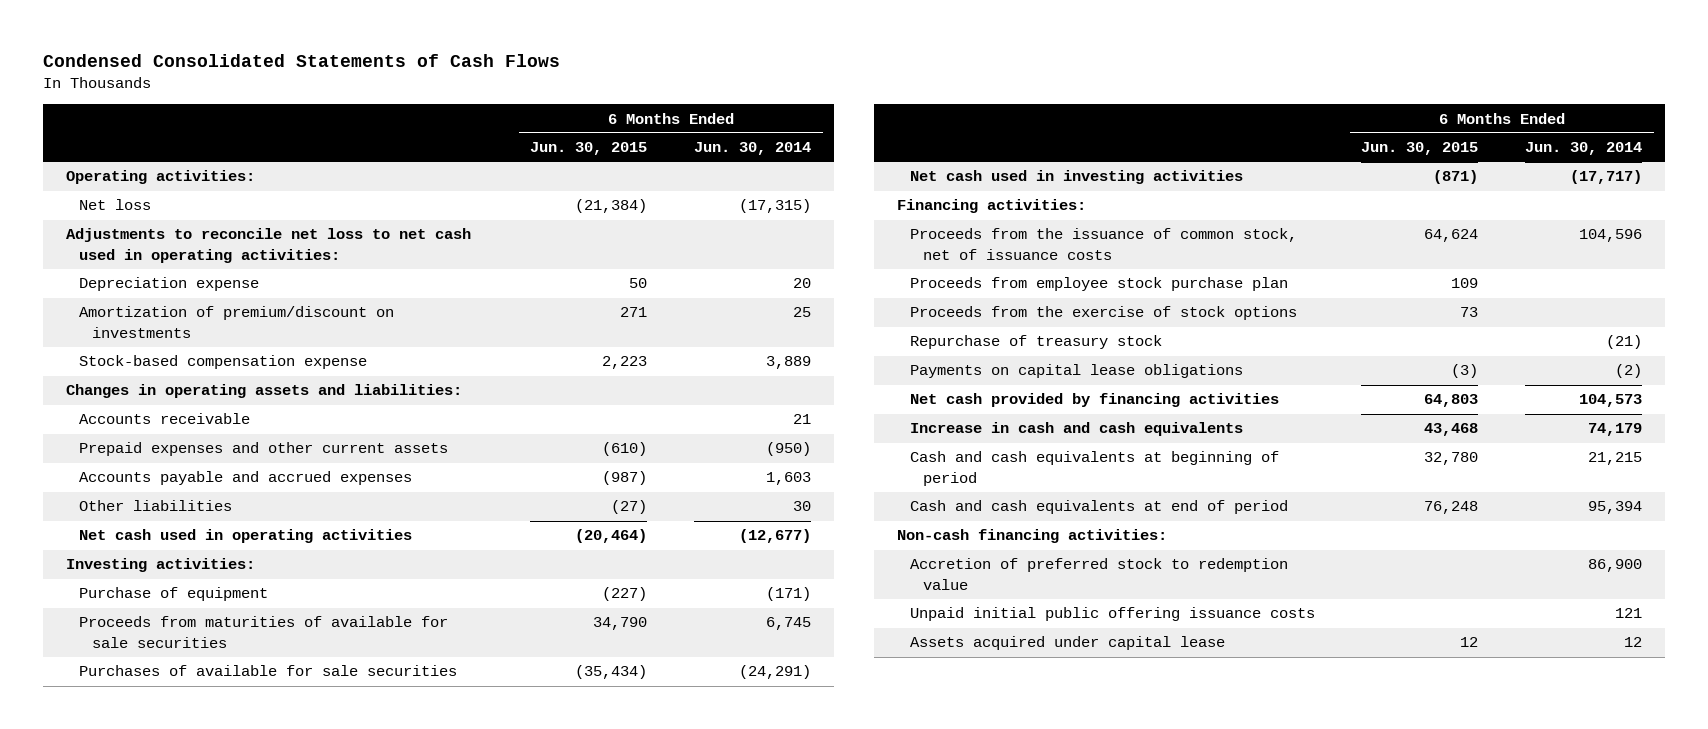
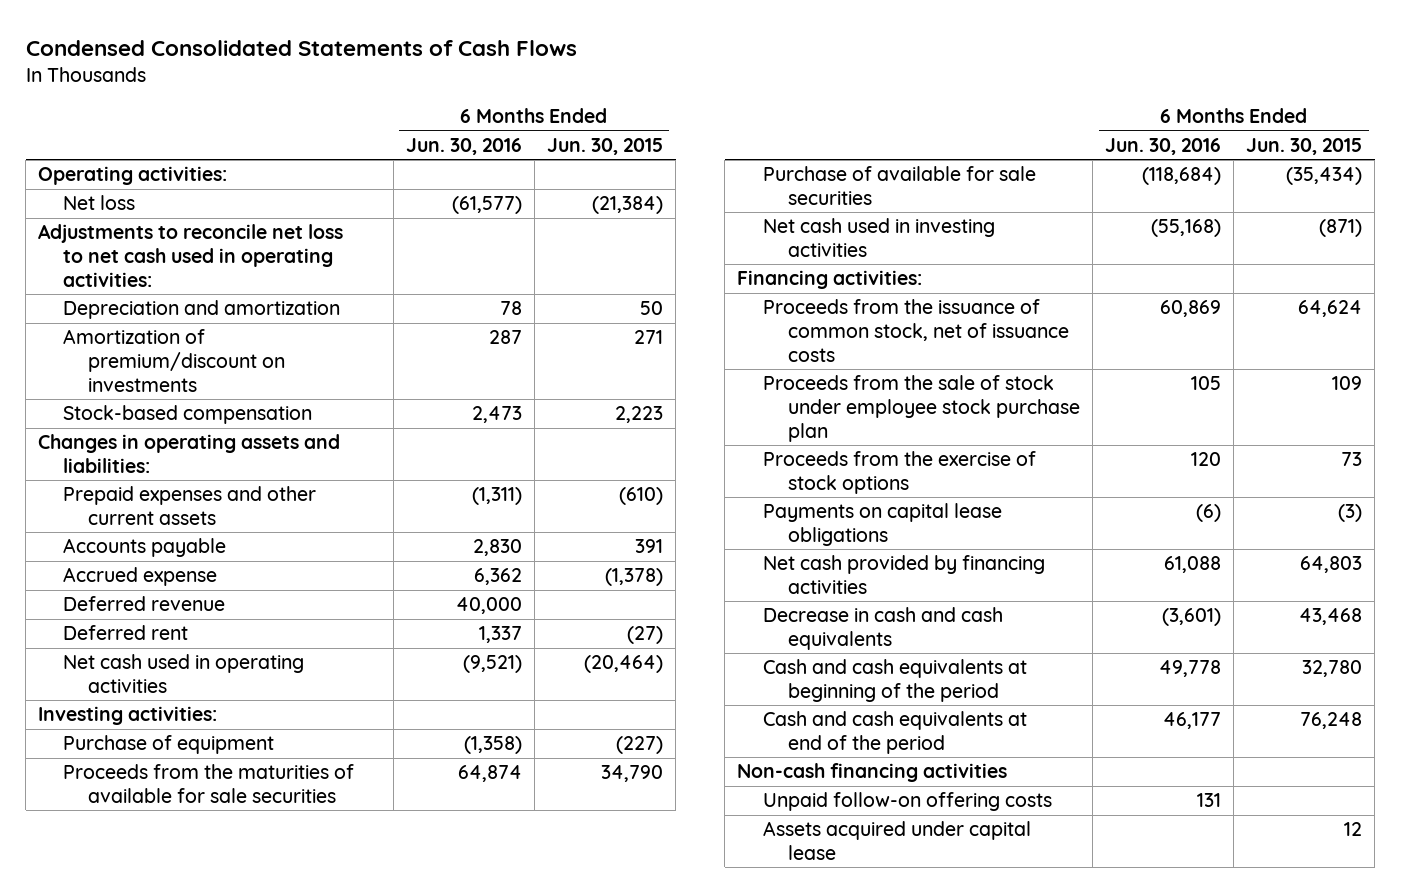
[694,142,812,156] Jun. 30, 2014 -> none
none -> [405,137,522,155] Jun. 30, 2016
[78,277,259,292] Depreciation expense -> none
none -> [63,300,341,320] Depreciation and amortization
[78,355,367,370] Stock-based compensation expense -> [63,405,313,425] Stock-based compensation
[78,413,250,425] Accounts receivable -> none
[78,471,412,486] Accounts payable and accrued expenses -> none
[78,500,232,512] Other liabilities -> none
none -> [63,538,227,558] Accounts payable
none -> [63,567,218,587] Accrued expense
none -> [63,596,226,612] Deferred revenue
none -> [63,625,189,641] Deferred rent
[78,616,448,648] Proceeds from maturities of available for sale securities -> [63,764,355,804] Proceeds from the maturities of available for sale securities
[78,665,457,677] Purchases of available for sale securities -> [762,166,1036,206] Purchase of available for sale securities
[909,277,1288,292] Proceeds from employee stock purchase plan -> [762,375,1080,442] Proceeds from the sale of stock under employee stock purchase plan
[909,335,1162,350] Repurchase of treasury stock -> none
[909,558,1288,590] Accretion of preferred stock to redemption value -> none
[909,607,1315,622] Unpaid initial public offering issuance costs -> none
[909,422,1243,437] Increase in cash and cash equivalents -> [762,607,1003,651] Decrease in cash and cash equivalents
[909,451,1279,486] Cash and cash equivalents at beginning of period -> [762,659,1027,703] Cash and cash equivalents at beginning of the period
[909,500,1288,515] Cash and cash equivalents at end of period -> [762,711,1027,755] Cash and cash equivalents at end of the period
[896,529,1167,544] Non-cash financing activities: -> [737,763,1008,783] Non-cash financing activities
none -> [762,792,1052,812] Unpaid follow-on offering costs

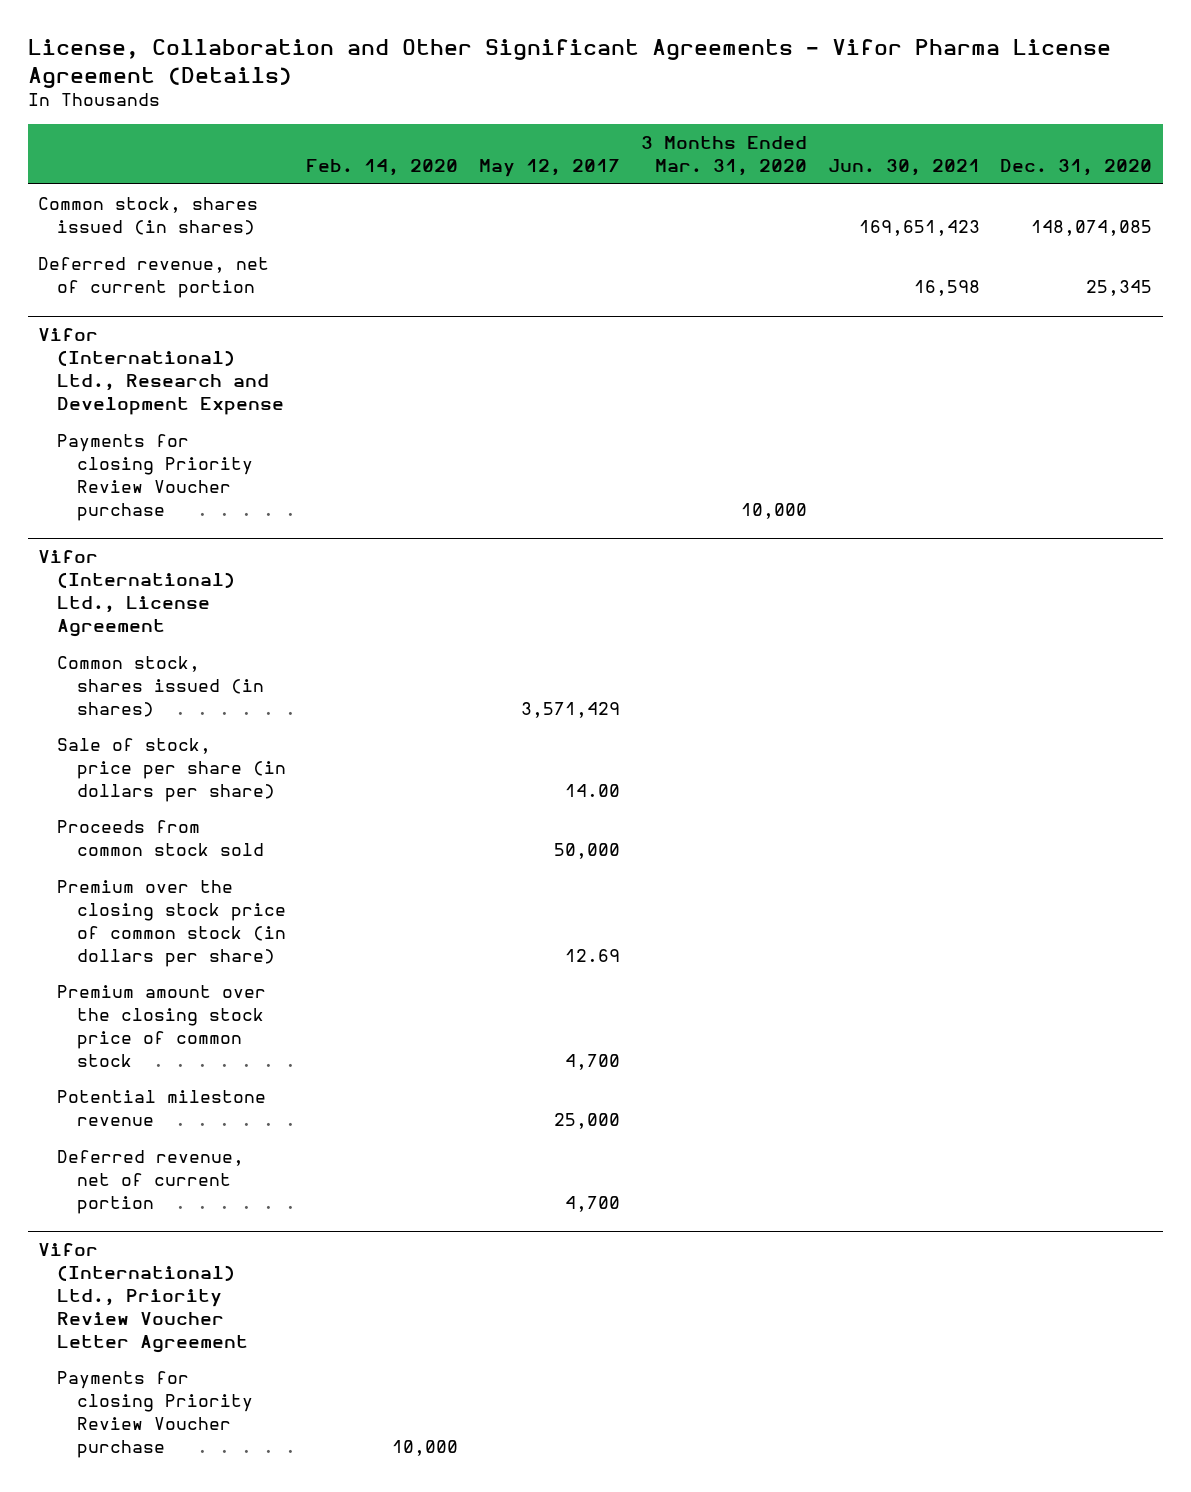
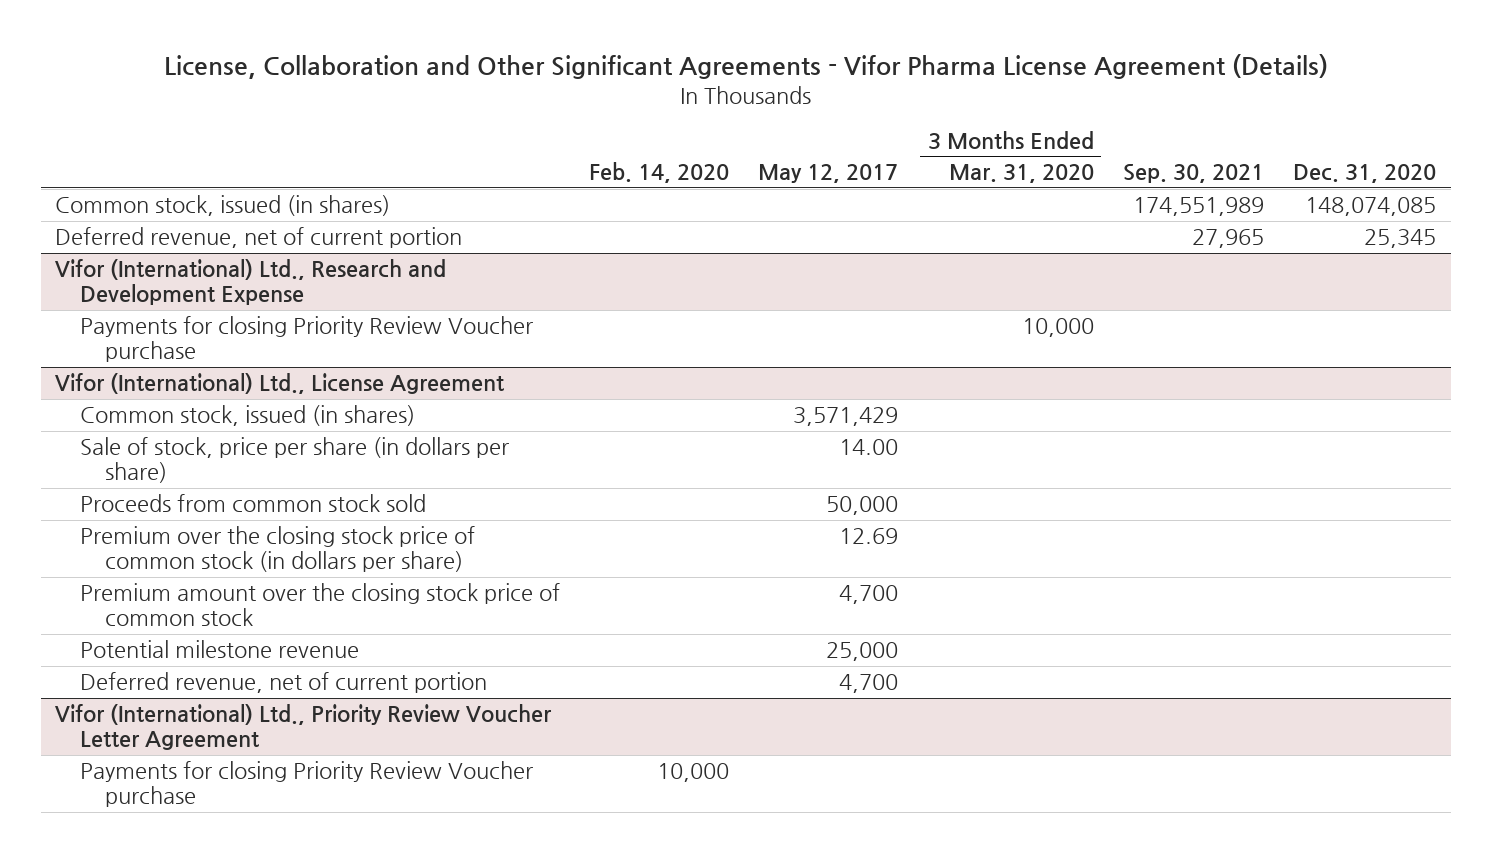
[827,159,980,177] Jun. 30, 2021 -> none
none -> [1123,164,1265,184] Sep. 30, 2021
[38,197,259,235] Common stock, shares issued (in shares) -> [55,195,391,217] Common stock, issued (in shares)
[57,656,264,717] Common stock, shares issued (in shares) -> [79,405,415,427] Common stock, issued (in shares)

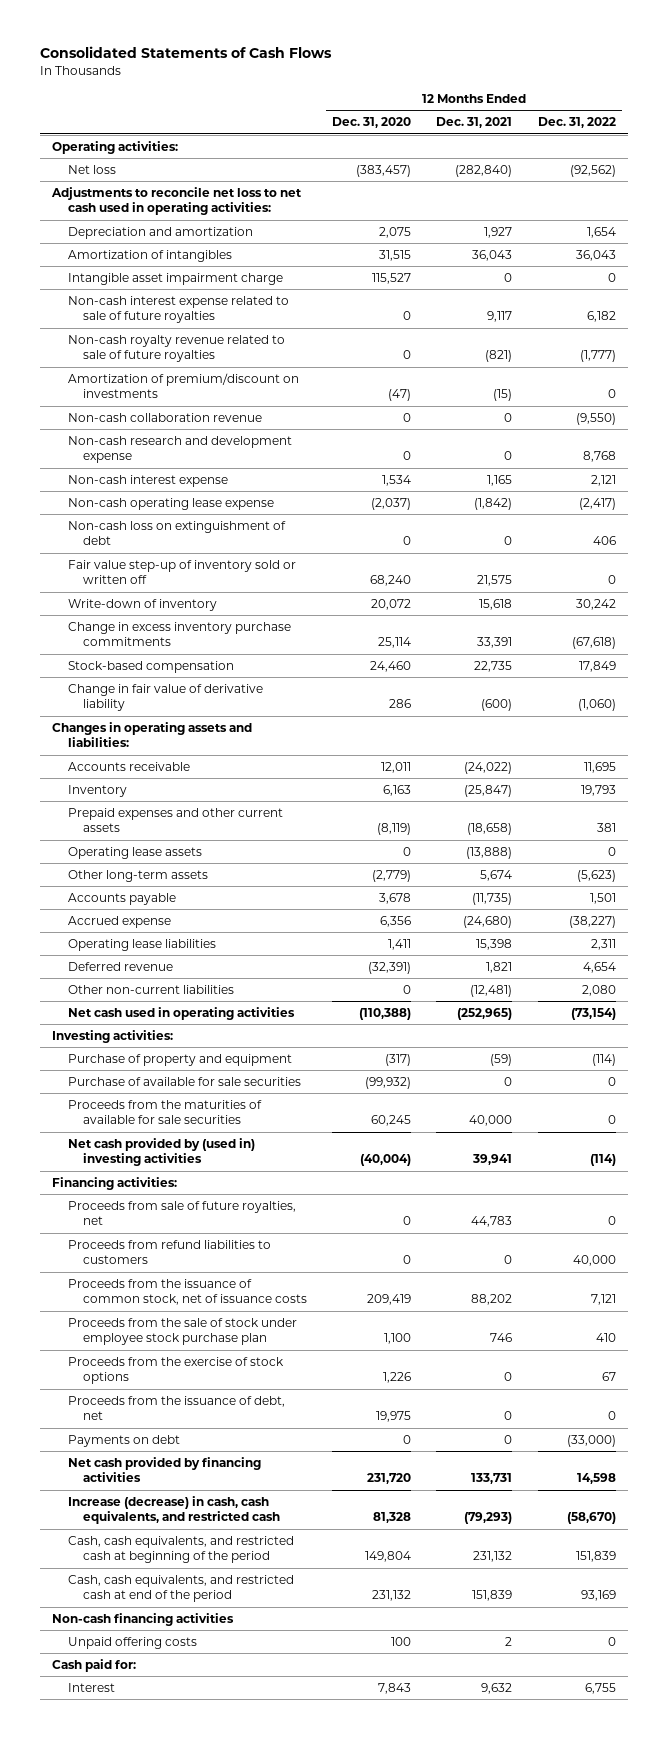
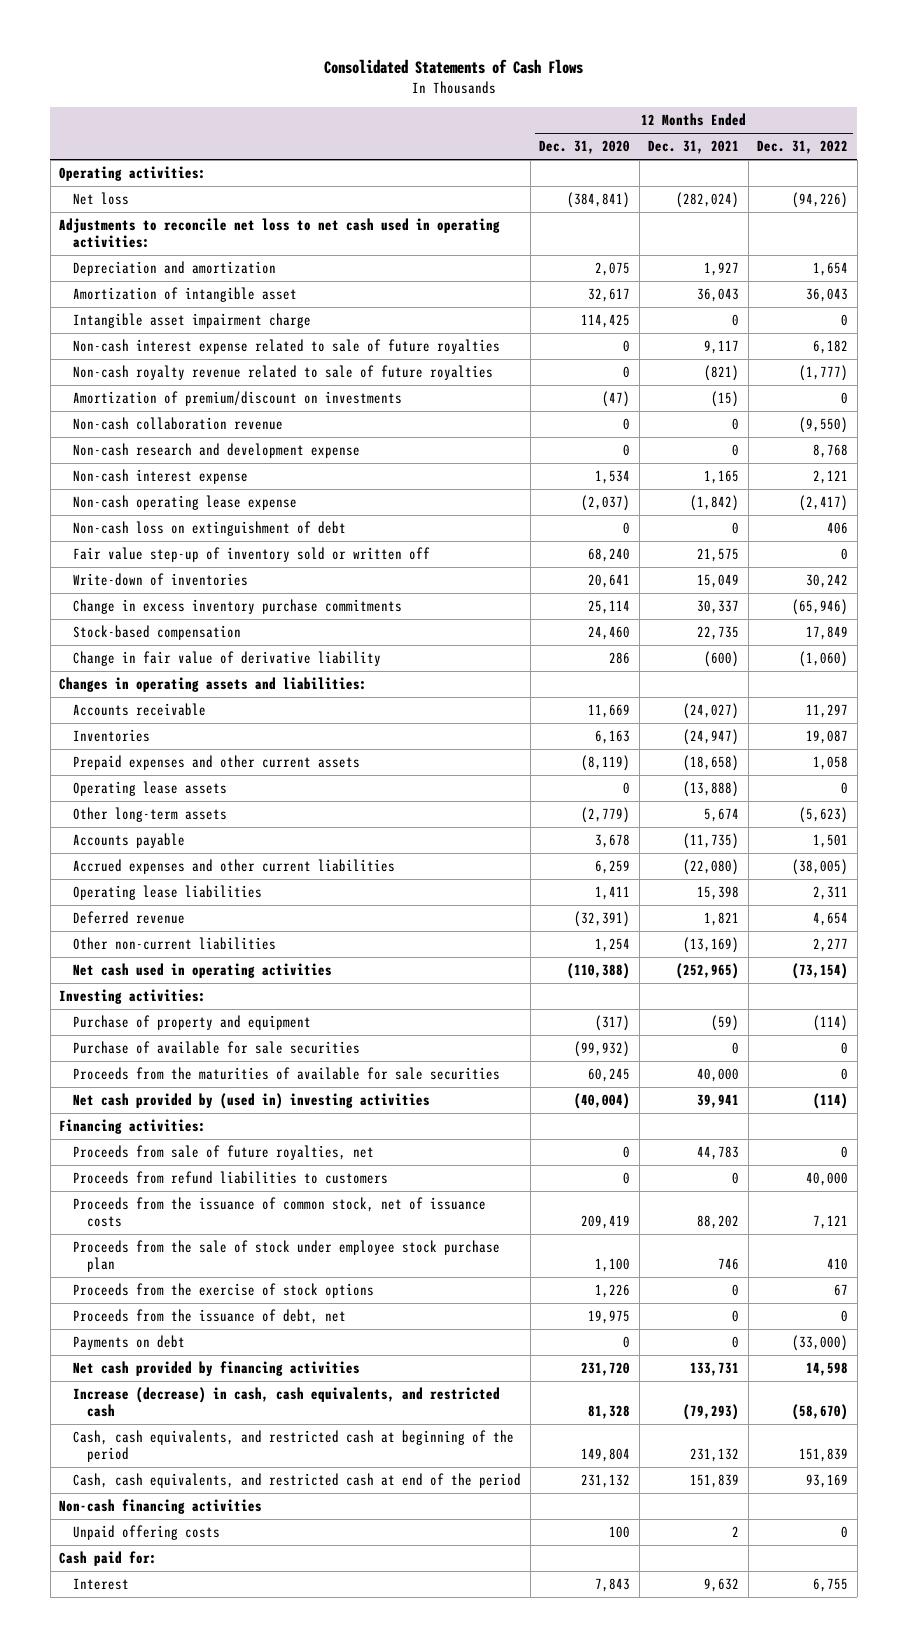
[356,164,412,177] (383,457) -> [567,192,631,209] (384,841)
[455,164,513,177] (282,840) -> [676,192,740,209] (282,024)
[569,164,616,177] (92,562) -> [792,192,849,209] (94,226)
[67,249,232,262] Amortization of intangibles -> [73,287,298,303] Amortization of intangible asset
[379,249,412,261] 31,515 -> [588,288,631,303] 32,617
[372,272,412,284] 115,527 -> [581,314,631,329] 114,425
[67,598,217,611] Write-down of inventory -> [73,573,249,587] Write-down of inventories
[371,598,412,610] 20,072 -> [588,574,631,589] 20,641
[479,598,513,610] 15,618 -> [697,574,740,589] 15,049
[477,637,513,649] 33,391 -> [697,600,740,615] 30,337
[571,637,616,650] (67,618) -> [792,599,849,616] (65,946)
[67,784,127,797] Inventory -> none
[381,761,412,773] 12,011 -> [588,704,631,719] 11,669
[464,761,513,774] (24,022) -> [683,703,740,720] (24,027)
[583,761,616,773] 11,695 -> [806,704,849,719] 11,297
none -> [73,729,151,743] Inventories
[596,823,616,833] 381 -> [813,756,849,771] 1,058
[67,915,171,928] Accrued expense -> none
none -> [73,859,396,875] Accrued expenses and other current liabilities
[403,984,412,994] 0 -> [595,938,631,953] 1,254
[470,984,513,997] (12,481) -> [683,937,740,954] (13,169)
[581,984,616,996] 2,080 -> [813,938,849,953] 2,277

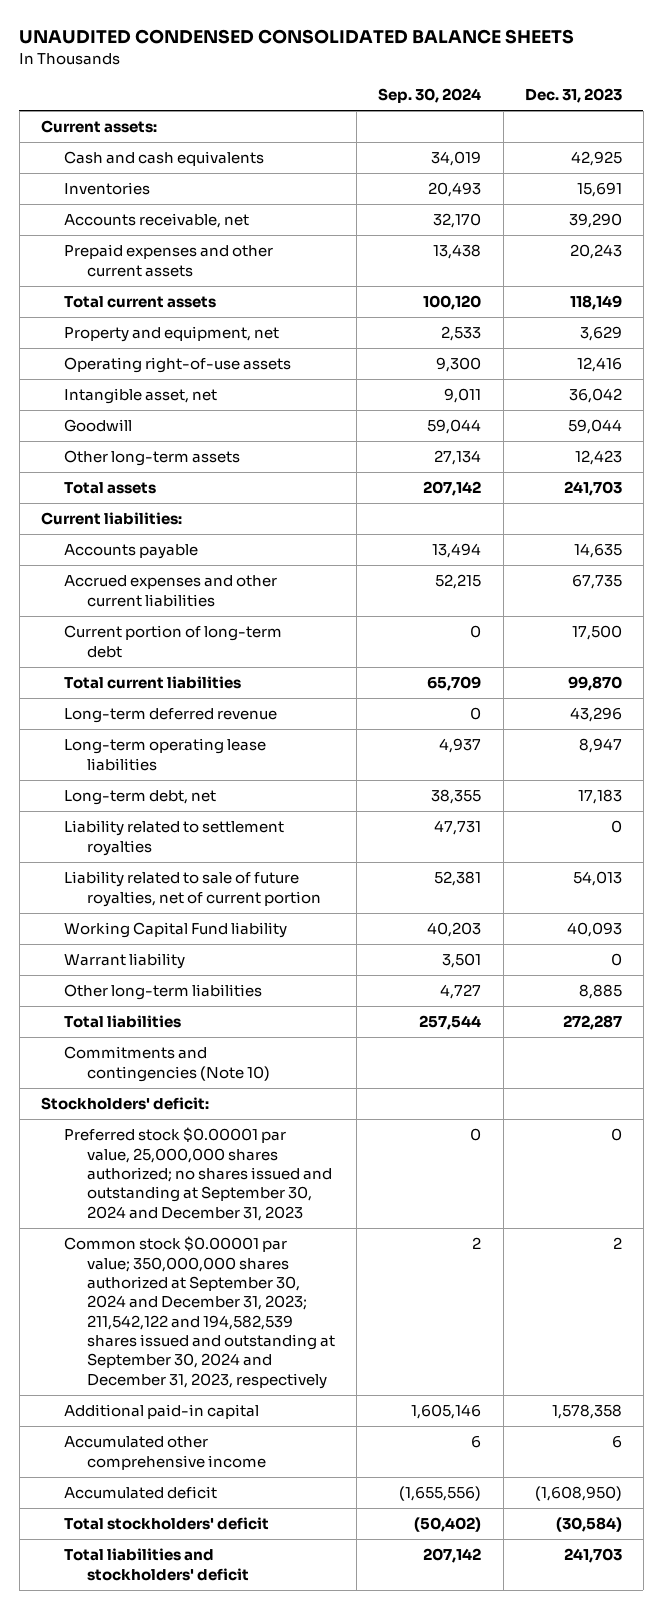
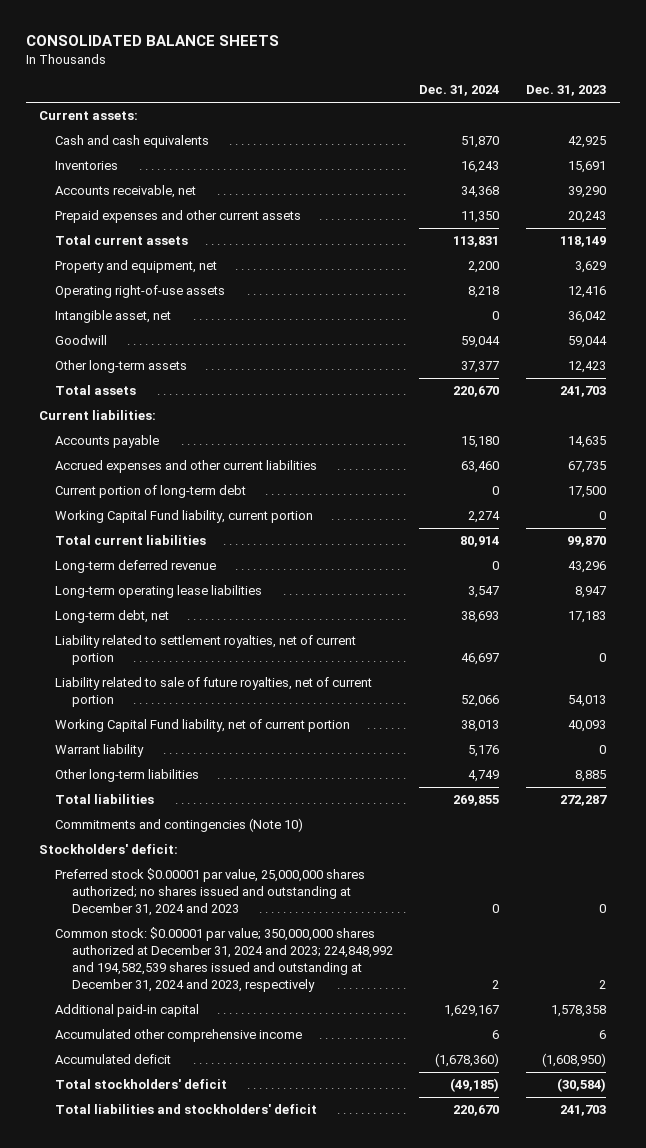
[19,28,575,44] UNAUDITED CONDENSED CONSOLIDATED BALANCE SHEETS -> [26,35,280,47] CONSOLIDATED BALANCE SHEETS
[378,87,482,103] Sep. 30, 2024 -> none
none -> [419,85,500,97] Dec. 31, 2024
none -> [55,510,314,524] Working Capital Fund liability, current portion
[63,820,284,856] Liability related to settlement royalties -> [55,635,357,666] Liability related to settlement royalties, net of current portion
[63,922,287,939] Working Capital Fund liability -> [55,719,351,733] Working Capital Fund liability, net of current portion
[63,1127,332,1221] Preferred stock $0.00001 par value, 25,000,000 shares authorized; no shares issued and outstanding at September 30, 2024 and December 31, 2023 -> [55,868,366,916] Preferred stock $0.00001 par value, 25,000,000 shares authorized; no shares issued and outstanding at December 31, 2024 and 2023
[63,1236,335,1389] Common stock $0.00001 par value; 350,000,000 shares authorized at September 30, 2024 and December 31, 2023; 211,542,122 and 194,582,539 shares issued and outstanding at September 30, 2024 and December 31, 2023, respectively -> [55,927,393,992] Common stock: $0.00001 par value; 350,000,000 shares authorized at December 31, 2024 and 2023; 224,848,992 and 194,582,539 shares issued and outstanding at December 31, 2024 and 2023, respectively

